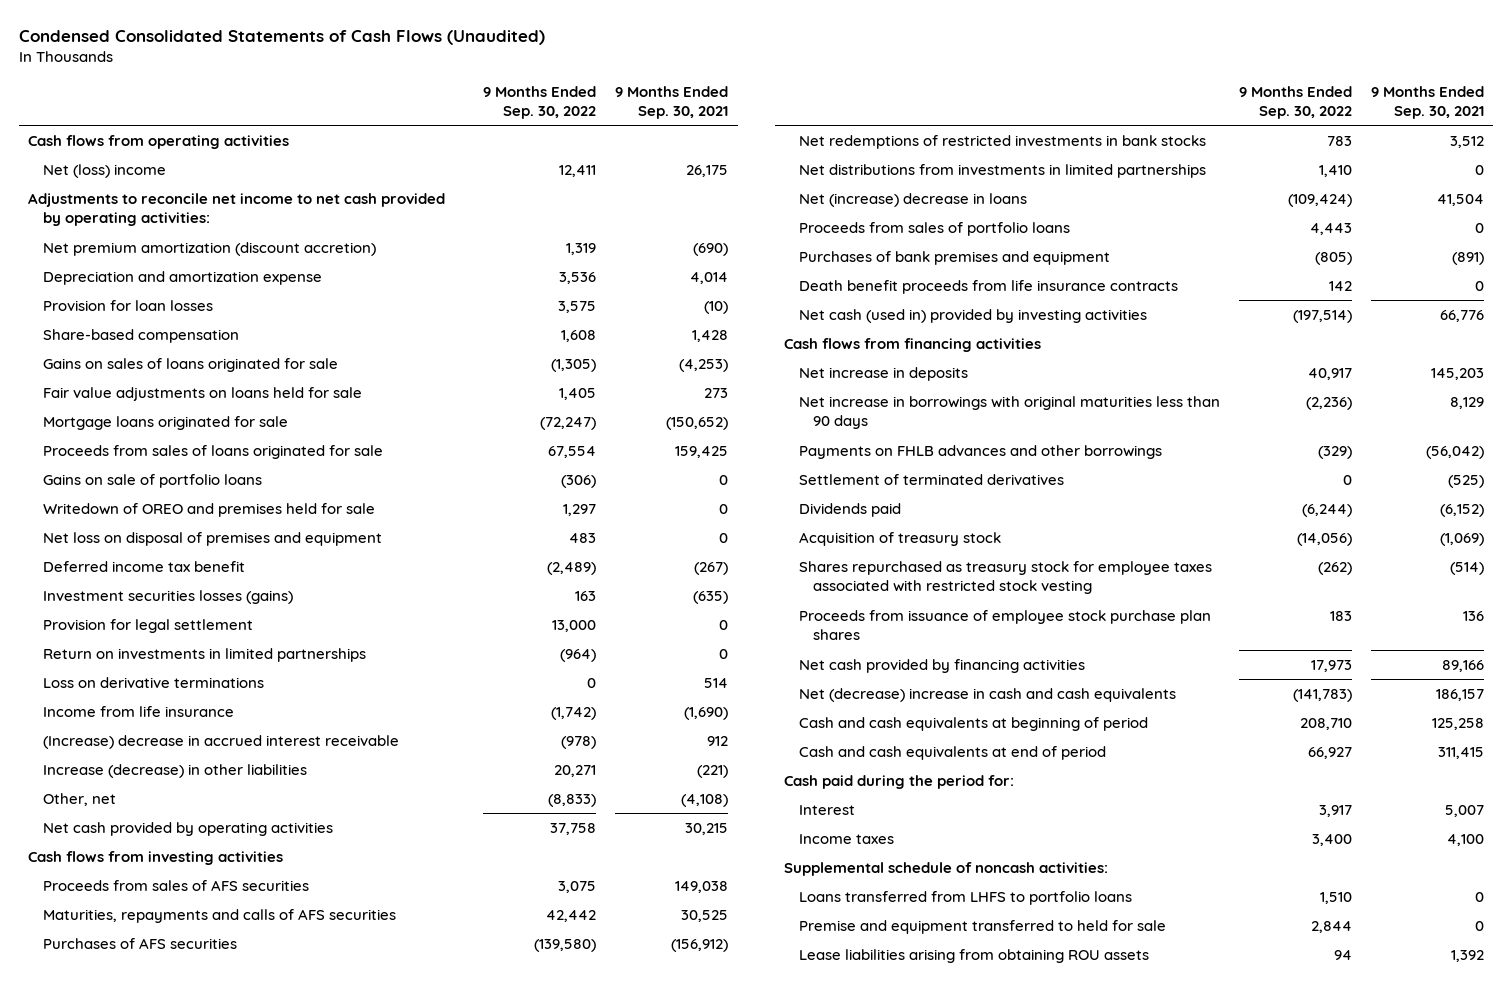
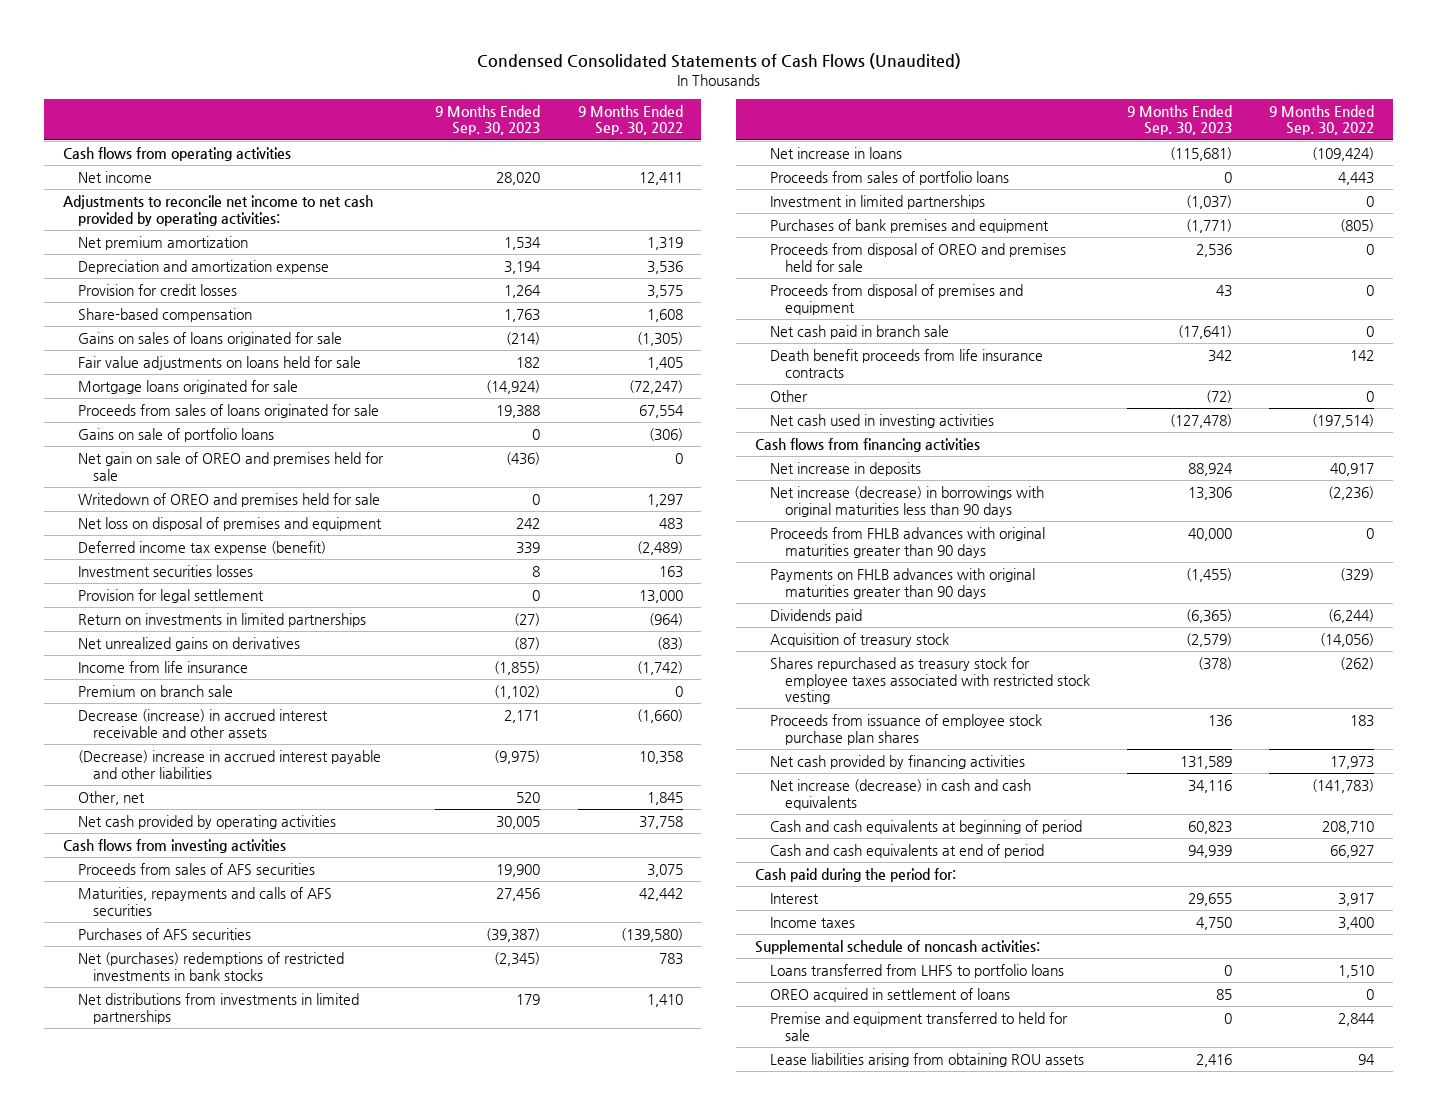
[615,85,729,119] 9 Months Ended Sep. 30, 2021 -> none
none -> [435,104,541,136] 9 Months Ended Sep. 30, 2023
[43,163,167,178] Net (loss) income -> [78,171,153,184] Net income
[43,241,377,256] Net premium amortization (discount accretion) -> [78,236,249,251] Net premium amortization
[43,299,214,311] Provision for loan losses -> [78,284,238,297] Provision for credit losses
none -> [78,452,385,481] Net gain on sale of OREO and premises held for sale
[43,560,246,572] Deferred income tax benefit -> [78,541,327,556] Deferred income tax expense (benefit)
[43,589,294,604] Investment securities losses (gains) -> [78,565,254,578] Investment securities losses
[43,676,265,688] Loss on derivative terminations -> none
none -> [78,637,301,652] Net unrealized gains on derivatives
none -> [78,685,234,698] Premium on branch sale
[43,734,400,749] (Increase) decrease in accrued interest receivable -> [78,709,329,738] Decrease (increase) in accrued interest receivable and other assets
[561,735,597,749] (978) -> [636,709,683,724] (1,660)
[43,763,308,778] Increase (decrease) in other liabilities -> [78,750,382,779] (Decrease) increase in accrued interest payable and other liabilities
[554,764,597,777] 20,271 -> [638,751,683,765] 10,358
[548,793,597,807] (8,833) -> [646,792,683,806] 1,845
[798,134,1206,149] Net redemptions of restricted investments in bank stocks -> [78,952,345,981] Net (purchases) redemptions of restricted investments in bank stocks
[798,192,1027,207] Net (increase) decrease in loans -> [769,147,902,160] Net increase in loans
none -> [769,195,985,210] Investment in limited partnerships
none -> [769,243,1066,272] Proceeds from disposal of OREO and premises held for sale
none -> [769,284,1023,315] Proceeds from disposal of premises and equipment
none -> [769,325,949,340] Net cash paid in branch sale
none -> [769,390,808,403] Other
[798,308,1147,323] Net cash (used in) provided by investing activities -> [769,414,994,429] Net cash used in investing activities
[798,473,1064,485] Settlement of terminated derivatives -> none
[798,395,1220,430] Net increase in borrowings with original maturities less than 90 days -> [769,486,1044,517] Net increase (decrease) in borrowings with original maturities less than 90 days
none -> [769,527,1045,558] Proceeds from FHLB advances with original maturities greater than 90 days
[798,444,1162,459] Payments on FHLB advances and other borrowings -> [769,568,1035,599] Payments on FHLB advances with original maturities greater than 90 days
[798,687,1176,702] Net (decrease) increase in cash and cash equivalents -> [769,779,1031,810] Net increase (decrease) in cash and cash equivalents
none -> [769,988,1010,1003] OREO acquired in settlement of loans

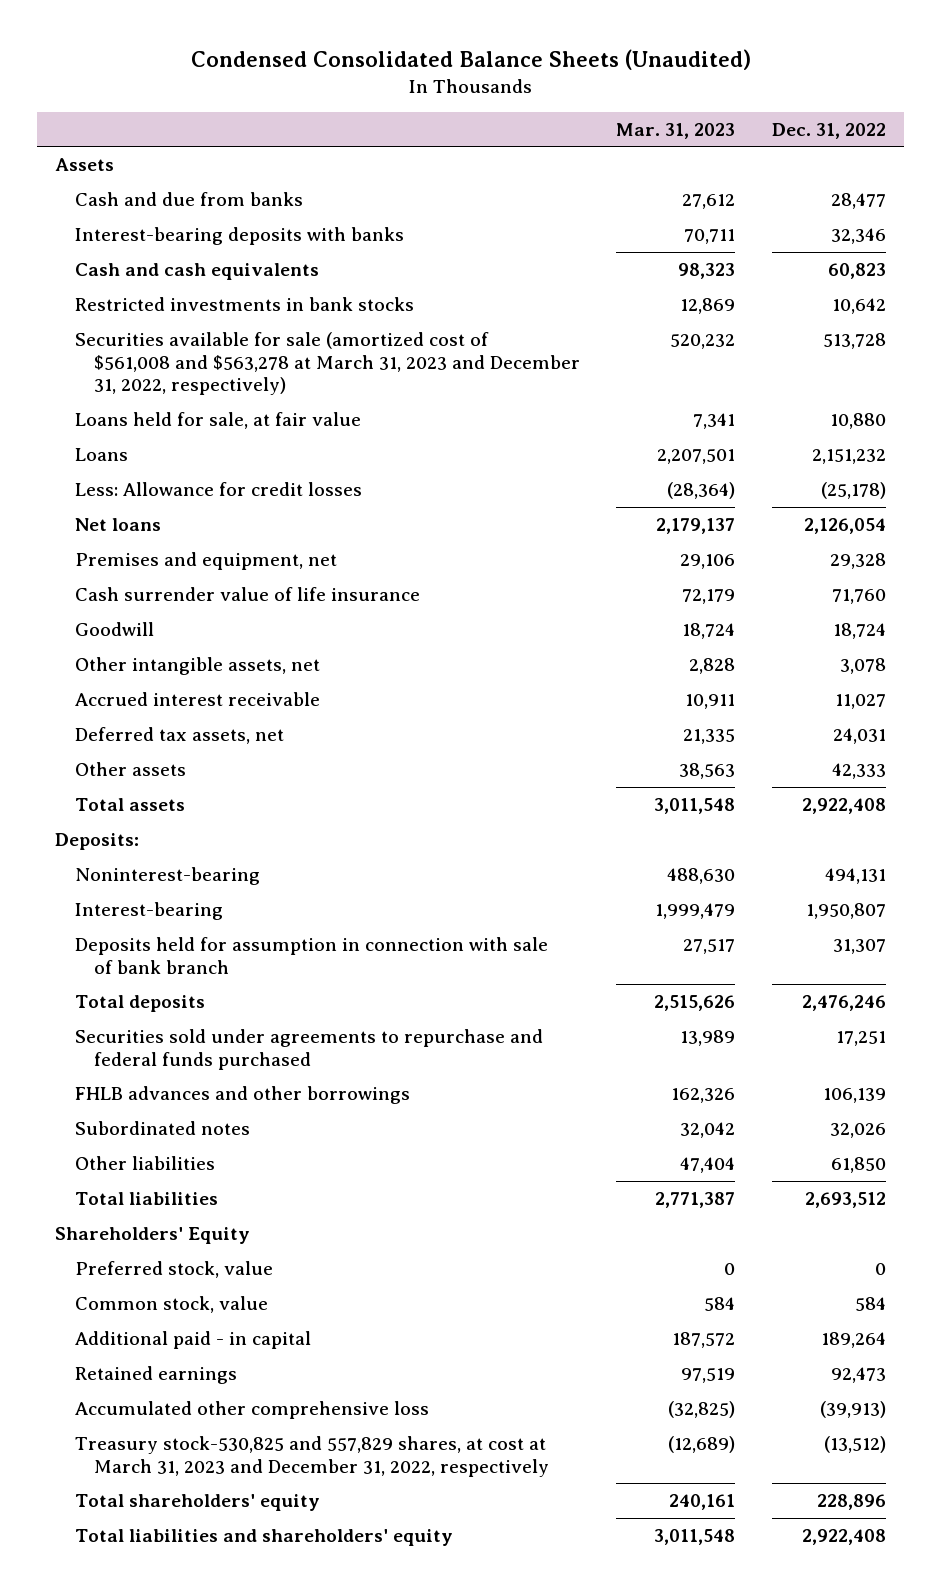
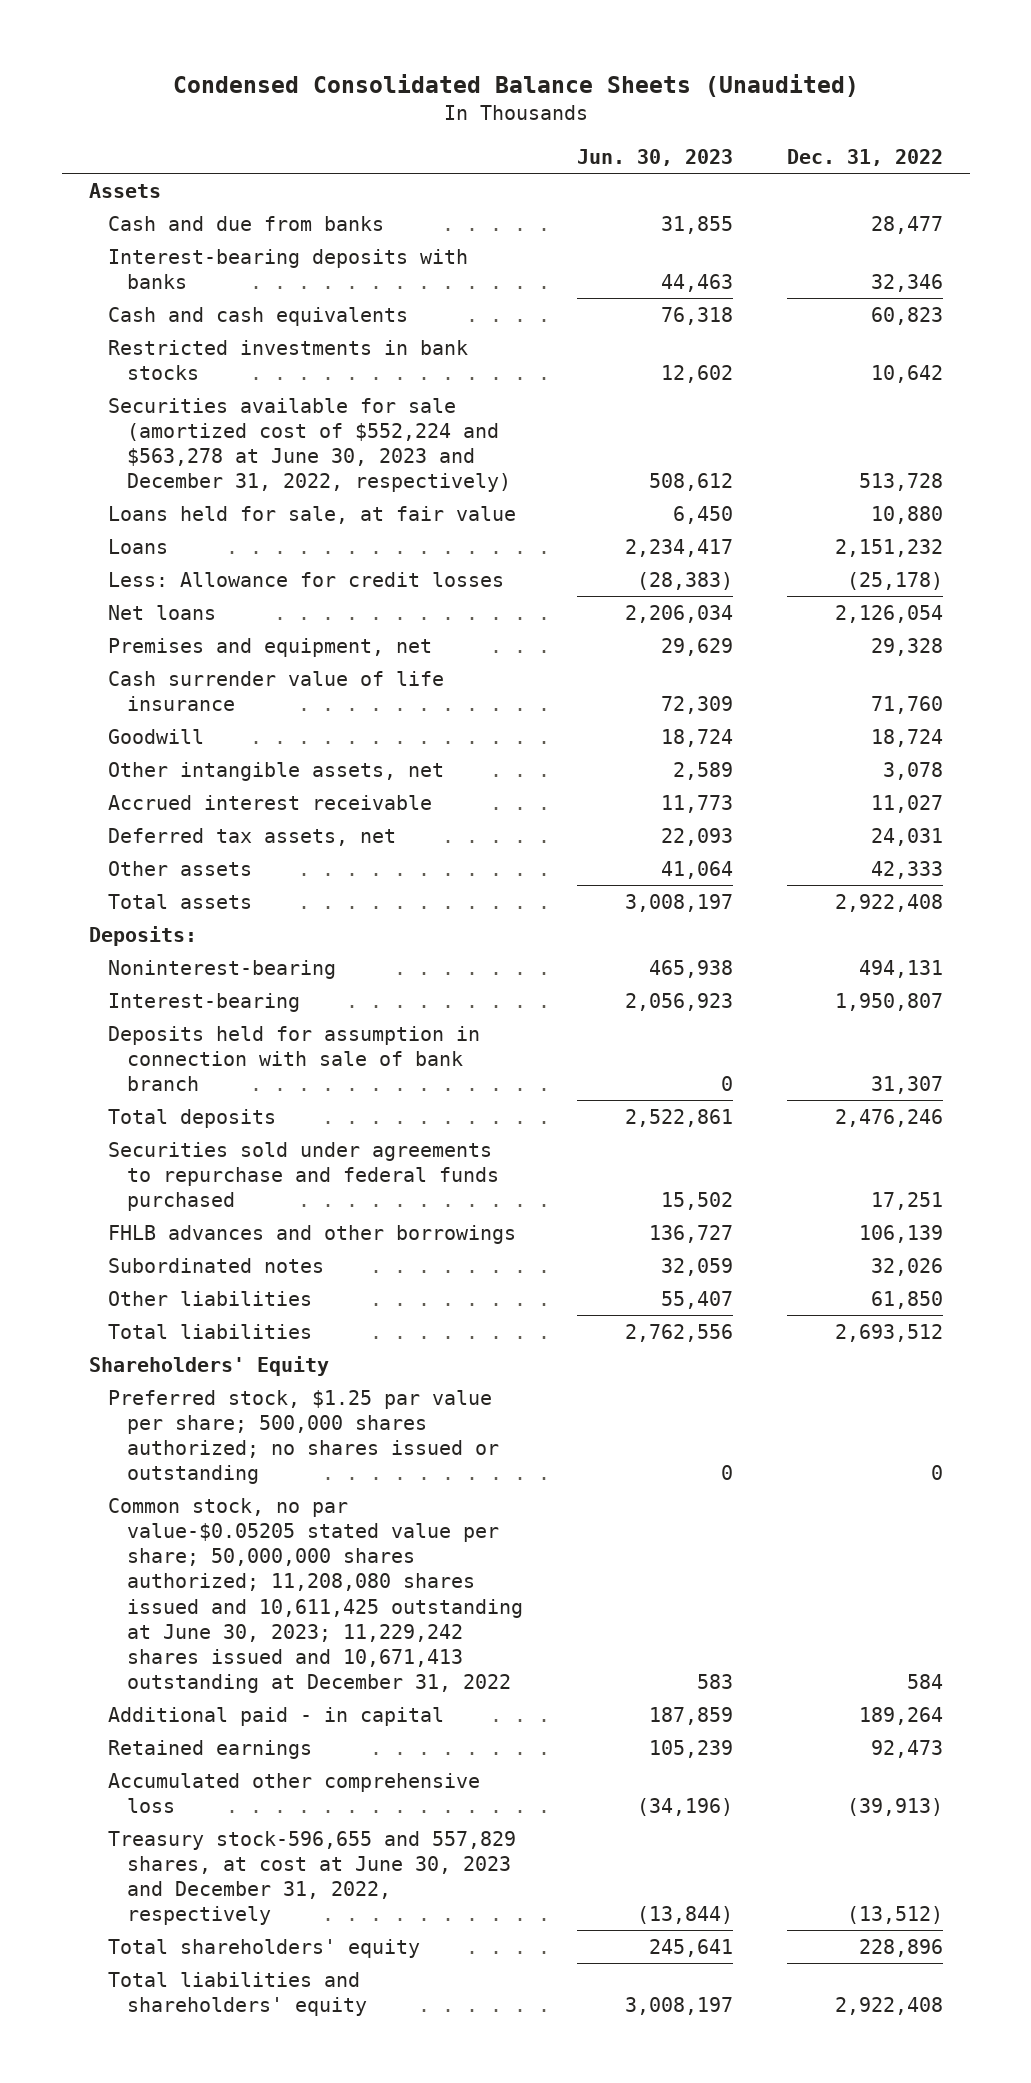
[616,122,736,139] Mar. 31, 2023 -> none
none -> [576,149,733,167] Jun. 30, 2023
[74,331,581,396] Securities available for sale (amortized cost of $561,008 and $563,278 at March 31, 2023 and December 31, 2022, respectively) -> [107,397,511,493] Securities available for sale (amortized cost of $552,224 and $563,278 at June 30, 2023 and December 31, 2022, respectively)
[74,1260,273,1278] Preferred stock, value -> [107,1389,499,1485] Preferred stock, $1.25 par value per share; 500,000 shares authorized; no shares issued or outstanding
[74,1295,268,1313] Common stock, value -> [107,1497,523,1694] Common stock, no par value-$0.05205 stated value per share; 50,000,000 shares authorized; 11,208,080 shares issued and 10,611,425 outstanding at June 30, 2023; 11,229,242 shares issued and 10,671,413 outstanding at December 31, 2022
[74,1435,550,1477] Treasury stock-530,825 and 557,829 shares, at cost at March 31, 2023 and December 31, 2022, respectively -> [107,1830,516,1926] Treasury stock-596,655 and 557,829 shares, at cost at June 30, 2023 and December 31, 2022, respectively

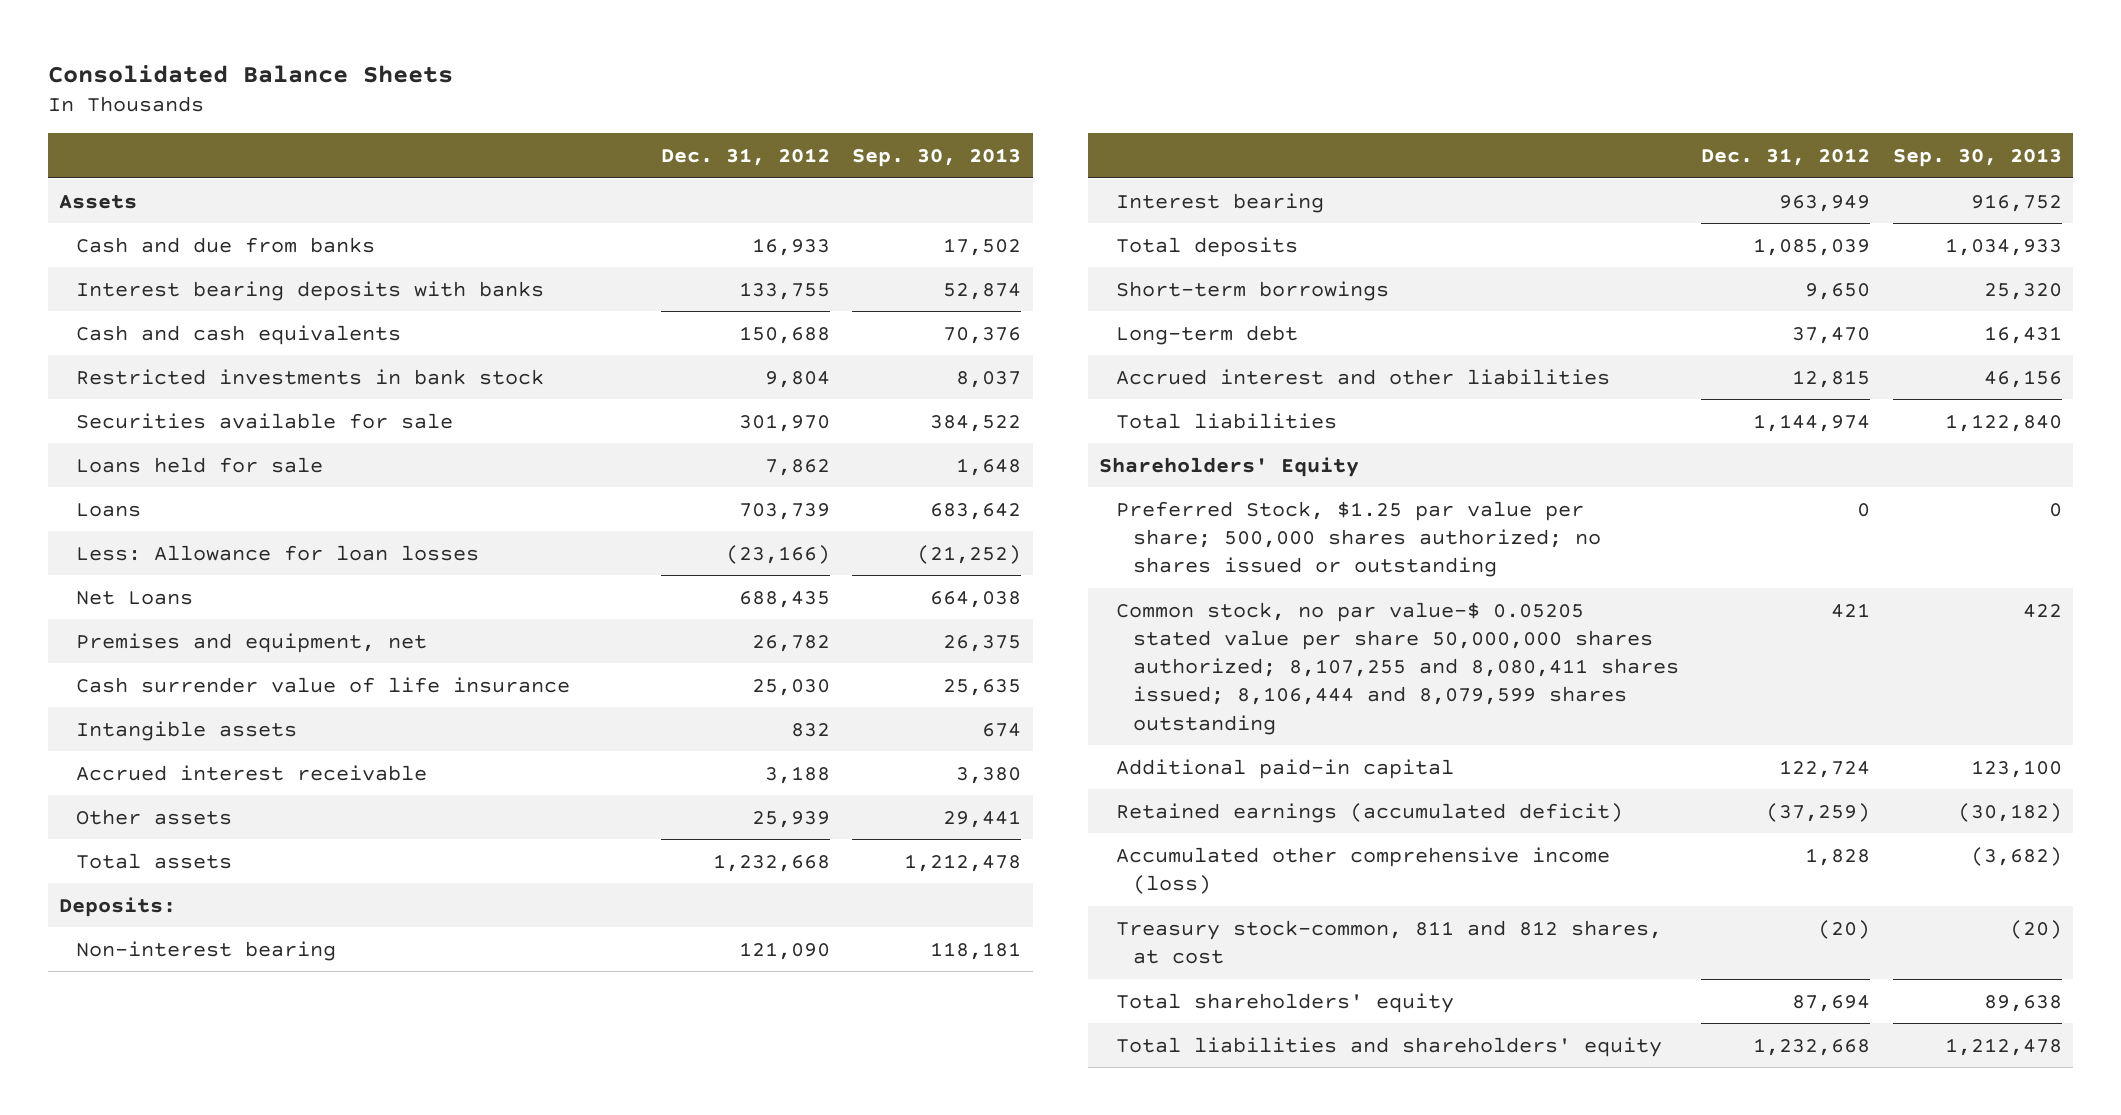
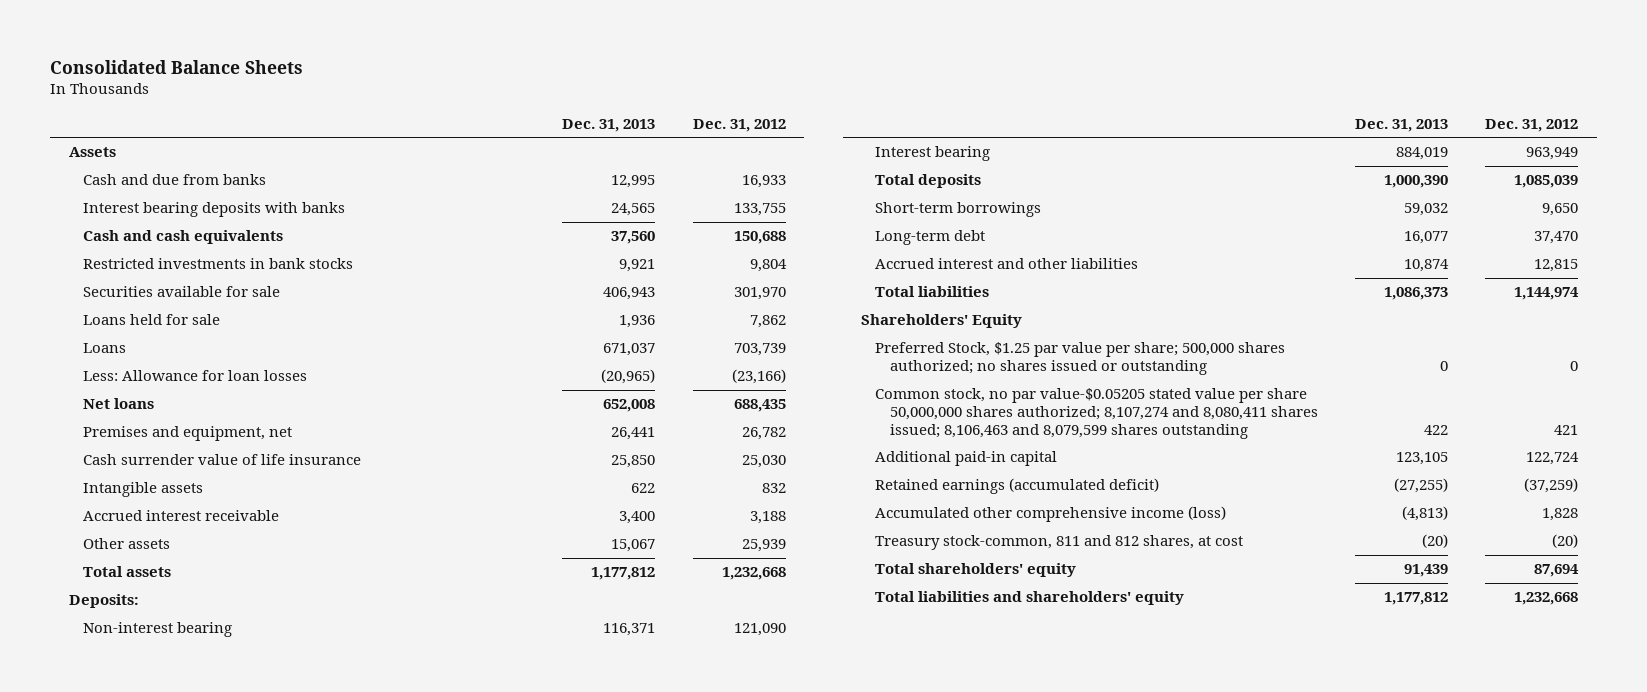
[852,148,1022,168] Sep. 30, 2013 -> none
none -> [562,118,656,132] Dec. 31, 2013
[75,368,544,385] Restricted investments in bank stock -> [82,258,353,270] Restricted investments in bank stocks
[75,590,193,605] Net Loans -> [82,398,154,410] Net loans
[1115,601,1679,735] Common stock, no par value-$ 0.05205 stated value per share 50,000,000 shares authorized; 8,107,255 and 8,080,411 shares issued; 8,106,444 and 8,079,599 shares outstanding -> [875,388,1318,440] Common stock, no par value-$0.05205 stated value per share 50,000,000 shares authorized; 8,107,274 and 8,080,411 shares issued; 8,106,463 and 8,079,599 shares outstanding

